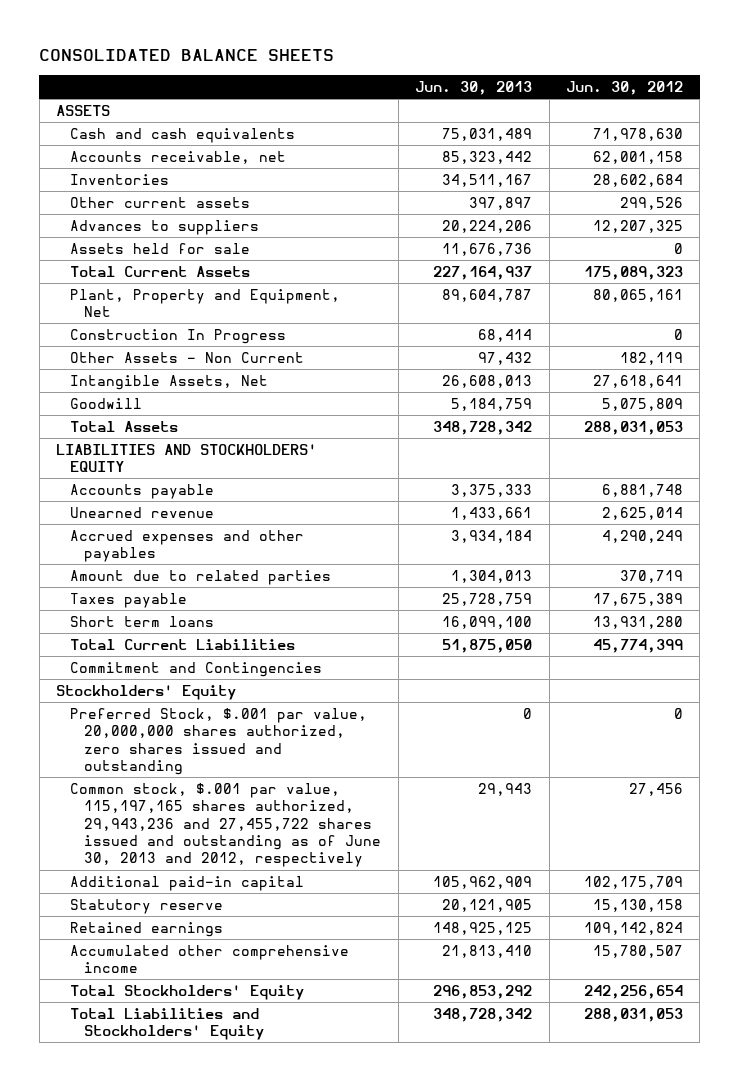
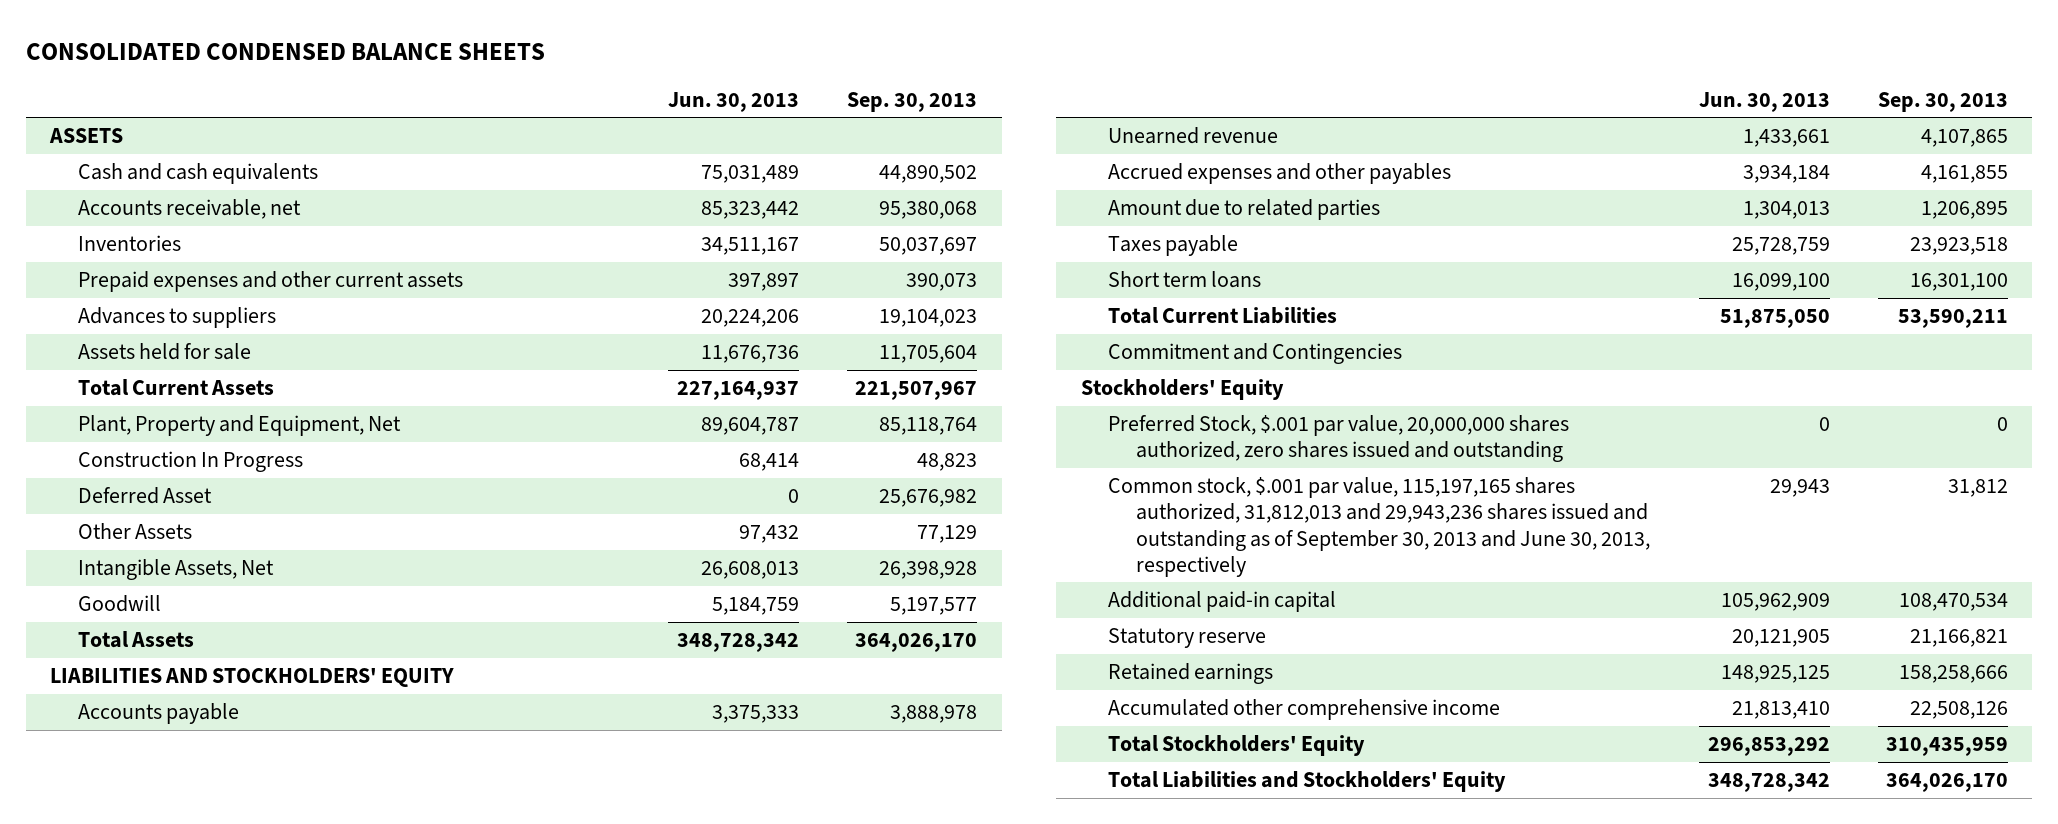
[39,48,335,61] CONSOLIDATED BALANCE SHEETS -> [25,42,545,60] CONSOLIDATED CONDENSED BALANCE SHEETS
[565,81,683,96] Jun. 30, 2012 -> none
none -> [847,91,978,112] Sep. 30, 2013
[70,196,251,208] Other current assets -> [77,271,463,293] Prepaid expenses and other current assets
none -> [77,487,212,505] Deferred Asset
[70,351,305,363] Other Assets - Non Current -> [77,523,192,540] Other Assets
[70,782,382,868] Common stock, $.001 par value, 115,197,165 shares authorized, 29,943,236 and 27,455,722 shares issued and outstanding as of June 30, 2013 and 2012, respectively -> [1108,477,1651,577] Common stock, $.001 par value, 115,197,165 shares authorized, 31,812,013 and 29,943,236 shares issued and outstanding as of September 30, 2013 and June 30, 2013, respectively

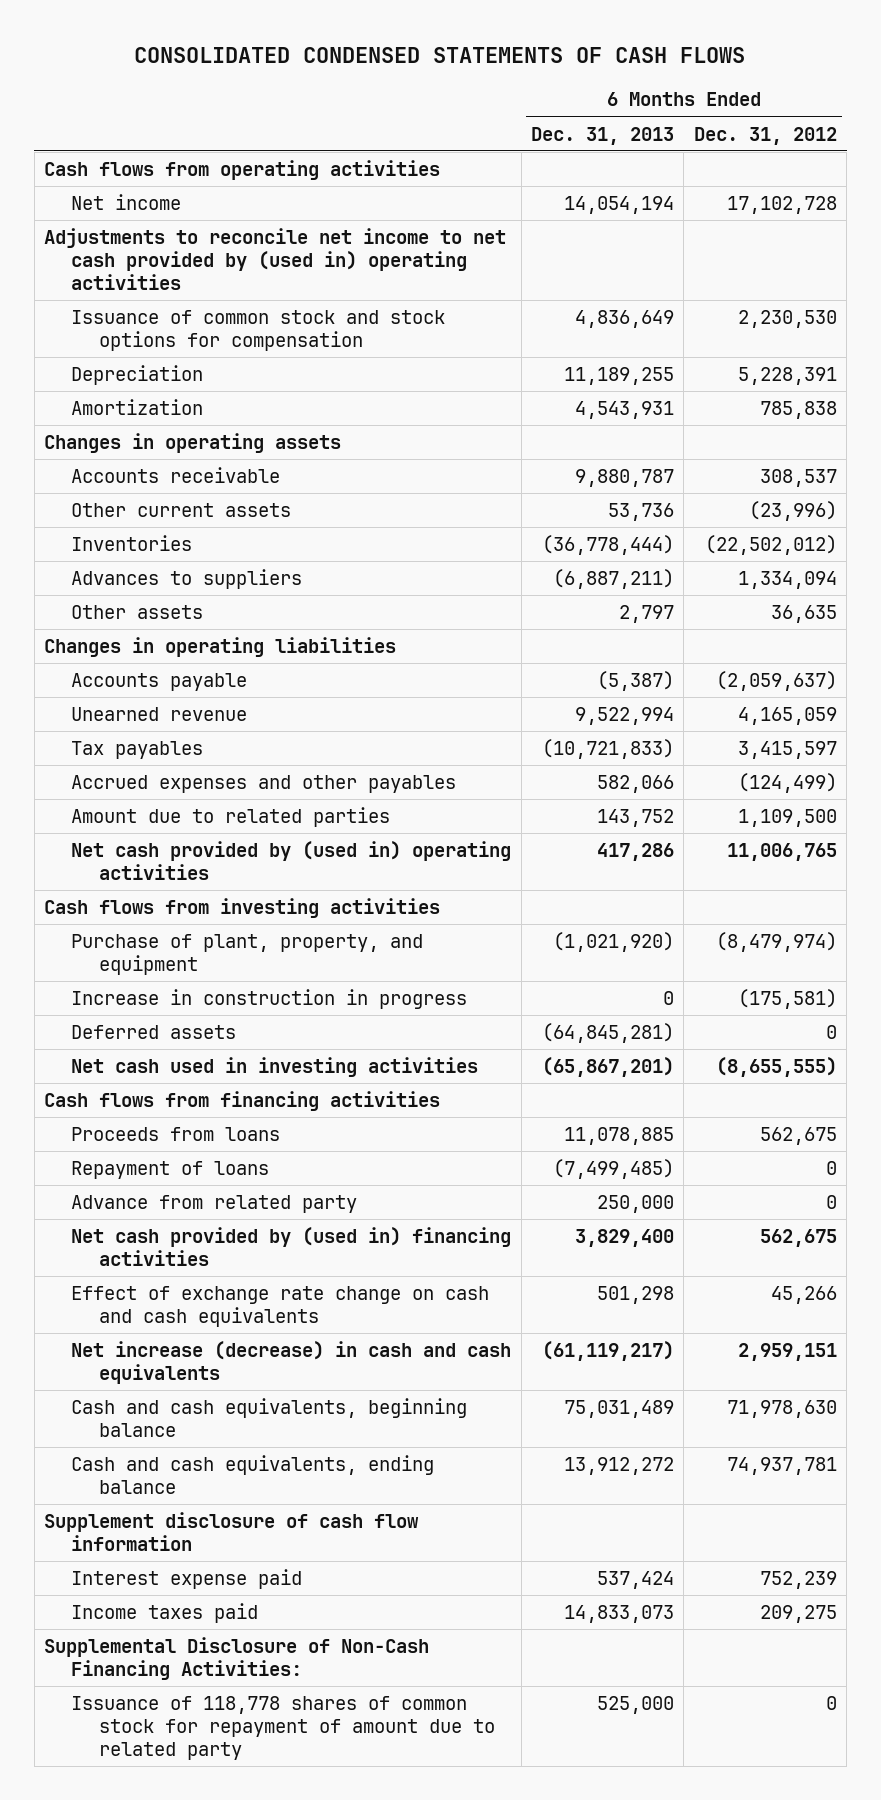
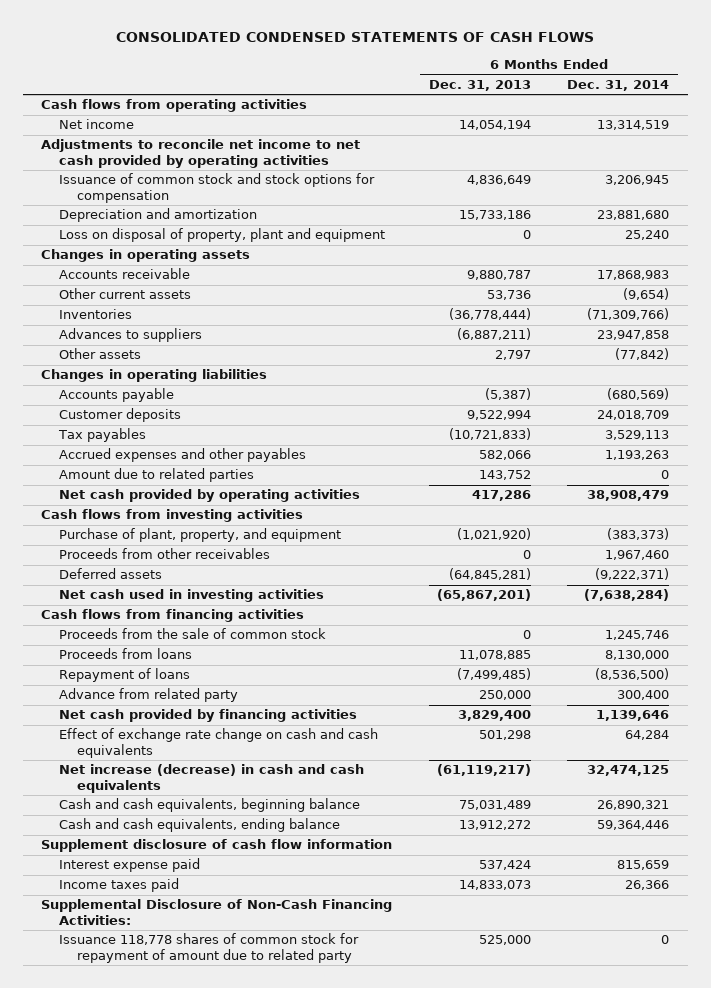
[693,126,837,145] Dec. 31, 2012 -> none
none -> [567,79,670,91] Dec. 31, 2014
[44,228,507,290] Adjustments to reconcile net income to net cash provided by (used in) operating activities -> [41,139,361,168] Adjustments to reconcile net income to net cash provided by operating activities
[71,365,204,386] Depreciation -> none
[71,399,204,416] Amortization -> none
none -> [59,208,258,223] Depreciation and amortization
none -> [59,228,386,243] Loss on disposal of property, plant and equipment
[71,707,248,722] Unearned revenue -> [59,408,182,423] Customer deposits
[71,841,512,880] Net cash provided by (used in) operating activities -> [59,489,361,503] Net cash provided by operating activities
[71,989,468,1010] Increase in construction in progress -> none
none -> [59,548,271,560] Proceeds from other receivables
none -> [59,628,327,640] Proceeds from the sale of common stock
[71,1227,512,1266] Net cash provided by (used in) financing activities -> [59,709,358,723] Net cash provided by financing activities
[71,1696,495,1760] Issuance of 118,778 shares of common stock for repayment of amount due to related party -> [59,933,360,963] Issuance 118,778 shares of common stock for repayment of amount due to related party

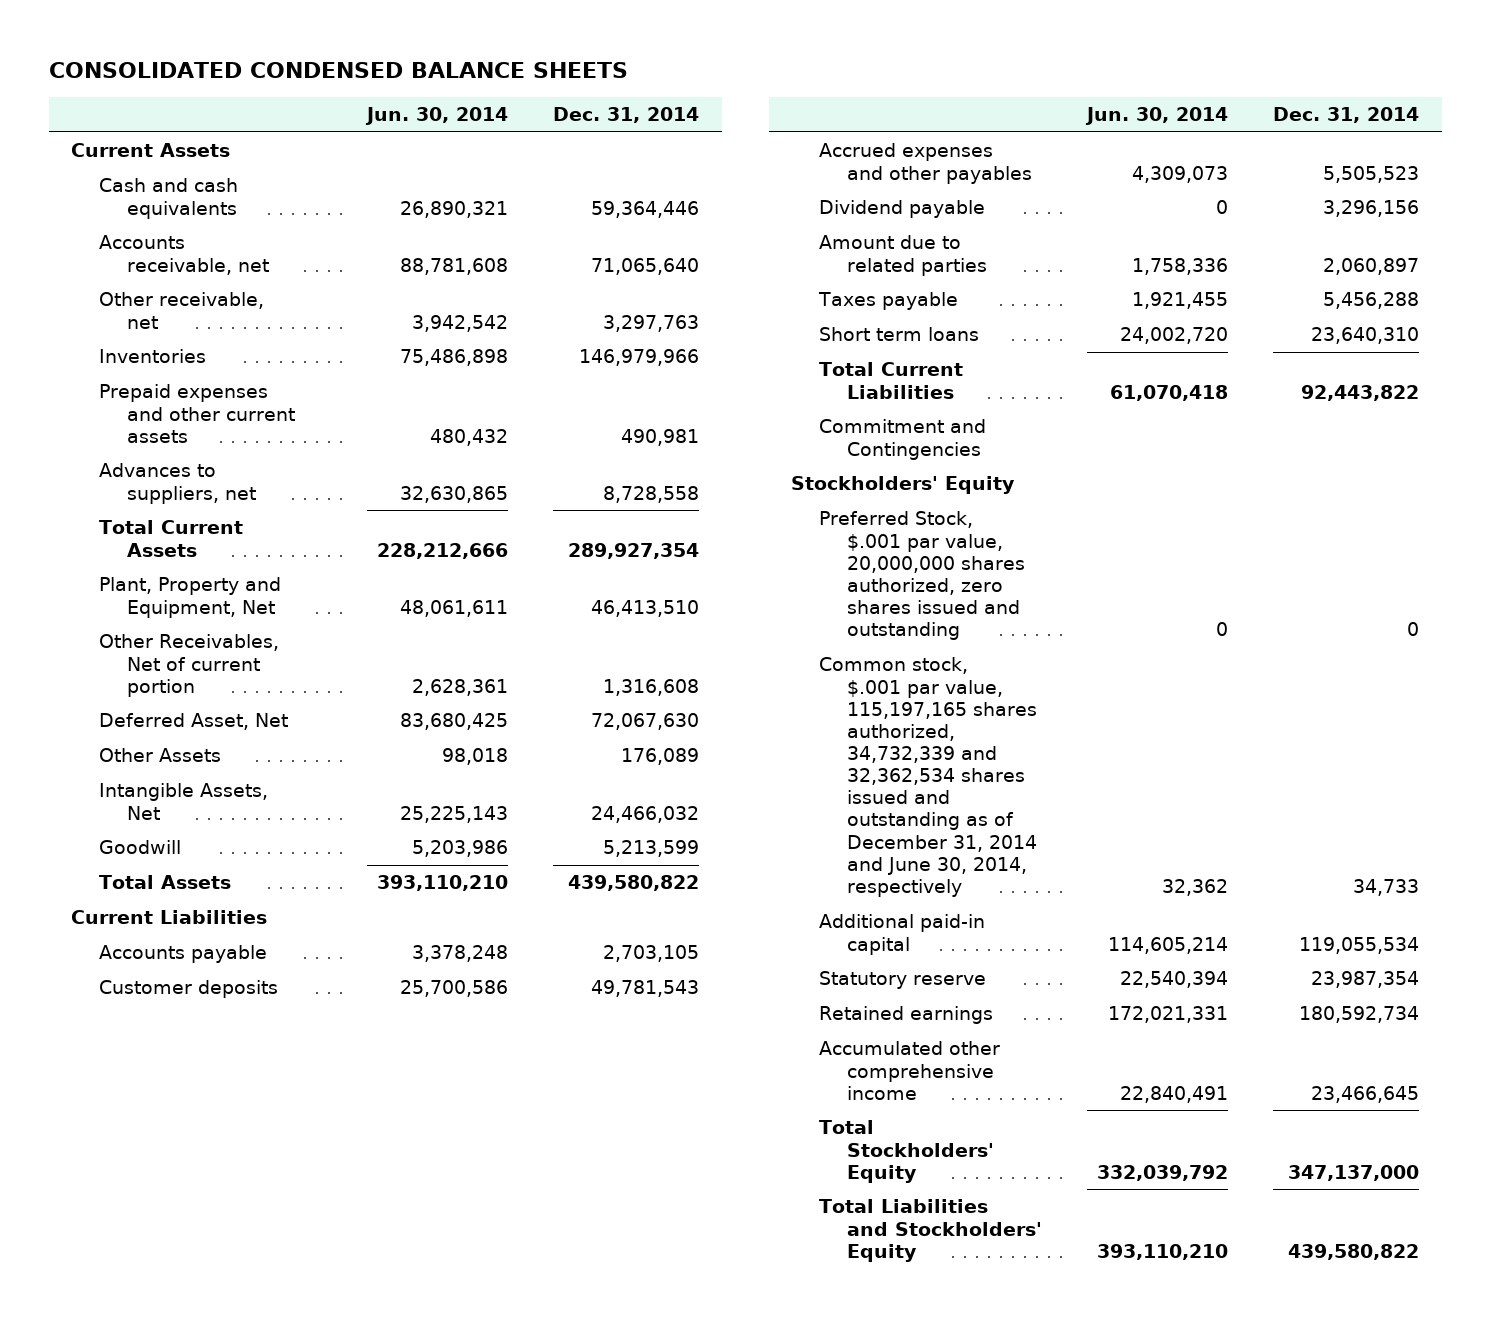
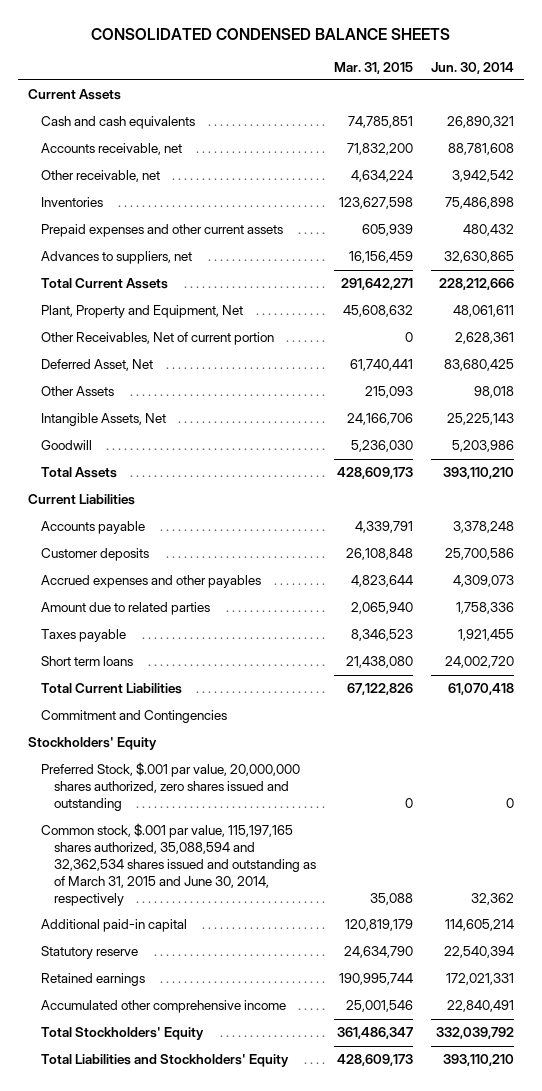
[553,107,700,124] Dec. 31, 2014 -> none
none -> [334,61,414,74] Mar. 31, 2015
[818,200,985,219] Dividend payable -> none
[818,657,1037,897] Common stock, $.001 par value, 115,197,165 shares authorized, 34,732,339 and 32,362,534 shares issued and outstanding as of December 31, 2014 and June 30, 2014, respectively -> [40,823,316,907] Common stock, $.001 par value, 115,197,165 shares authorized, 35,088,594 and 32,362,534 shares issued and outstanding as of March 31, 2015 and June 30, 2014, respectively

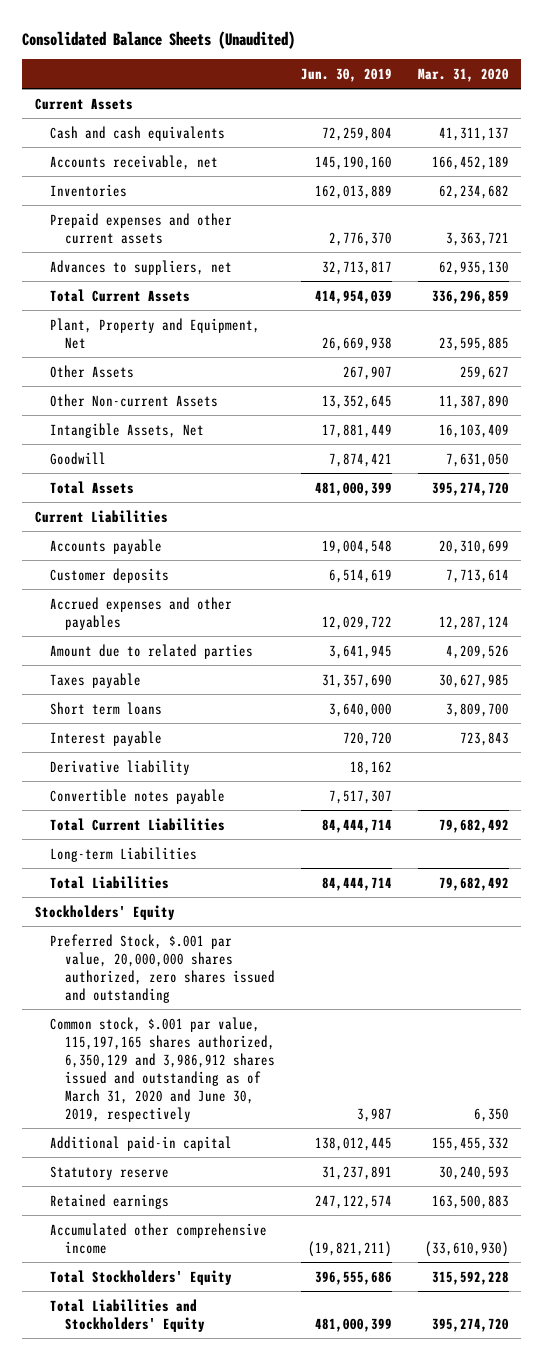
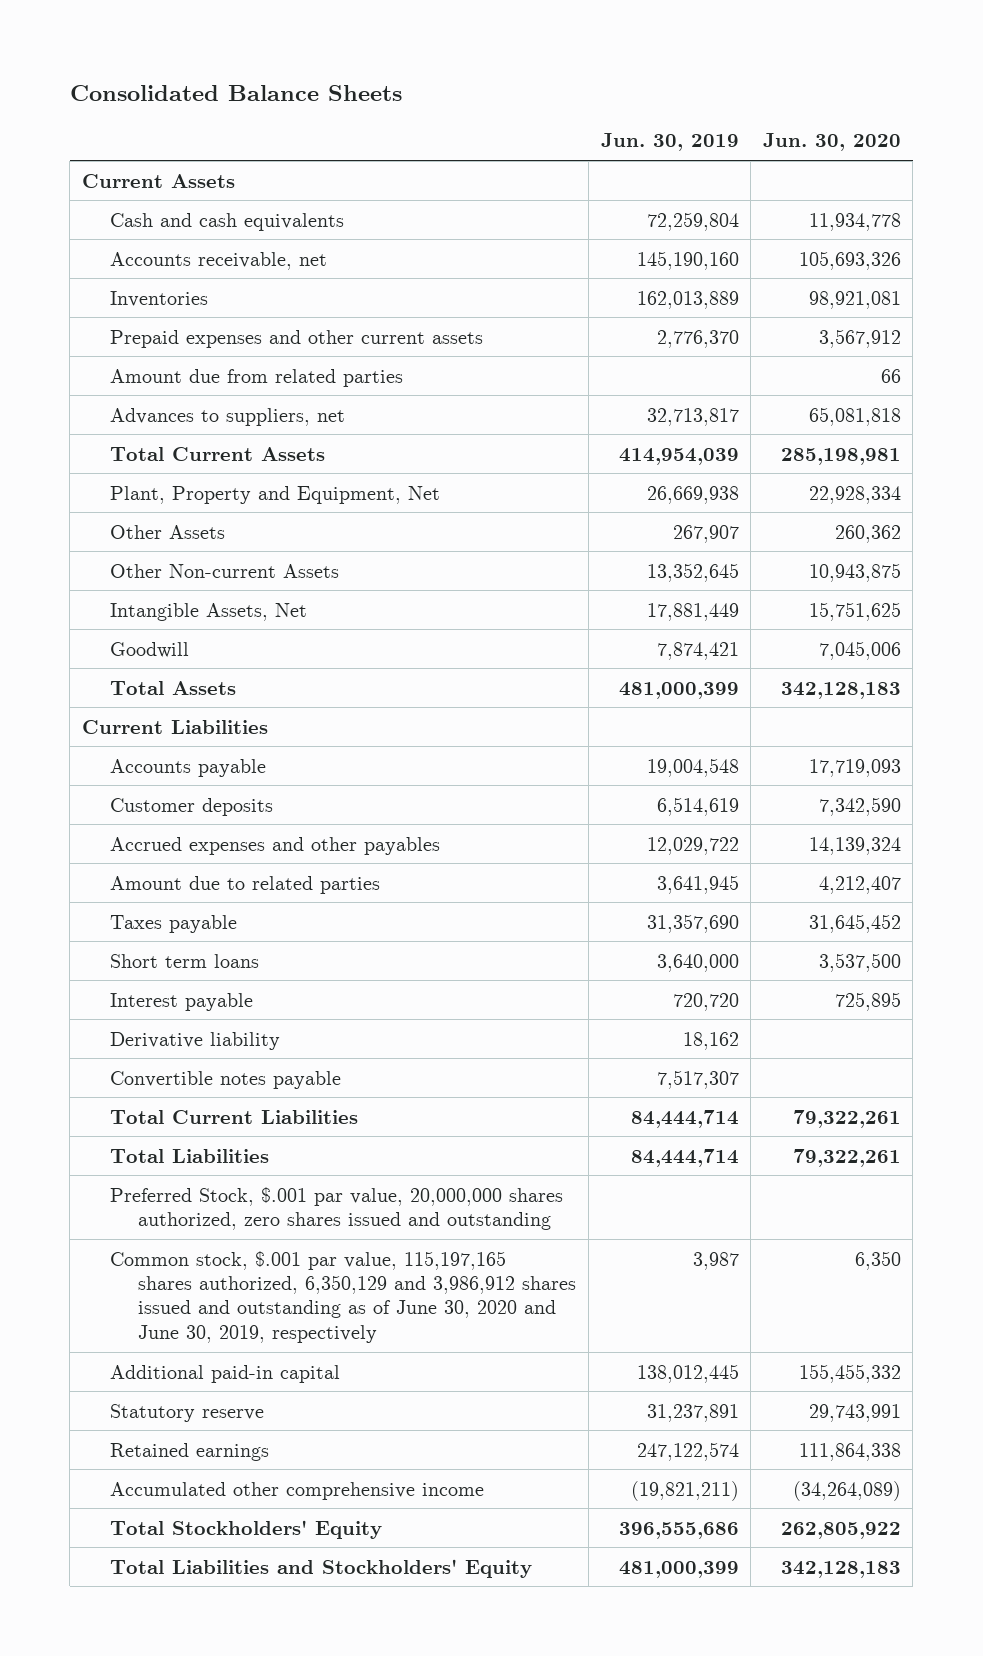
[22,30,296,49] Consolidated Balance Sheets (Unaudited) -> [69,84,402,101] Consolidated Balance Sheets
[417,67,509,82] Mar. 31, 2020 -> none
none -> [762,133,901,152] Jun. 30, 2020
none -> [110,368,404,387] Amount due from related parties
[49,846,197,862] Long-term Liabilities -> none
[34,904,175,920] Stockholders' Equity -> none
[49,1016,275,1123] Common stock, $.001 par value, 115,197,165 shares authorized, 6,350,129 and 3,986,912 shares issued and outstanding as of March 31, 2020 and June 30, 2019, respectively -> [110,1250,577,1343] Common stock, $.001 par value, 115,197,165 shares authorized, 6,350,129 and 3,986,912 shares issued and outstanding as of June 30, 2020 and June 30, 2019, respectively

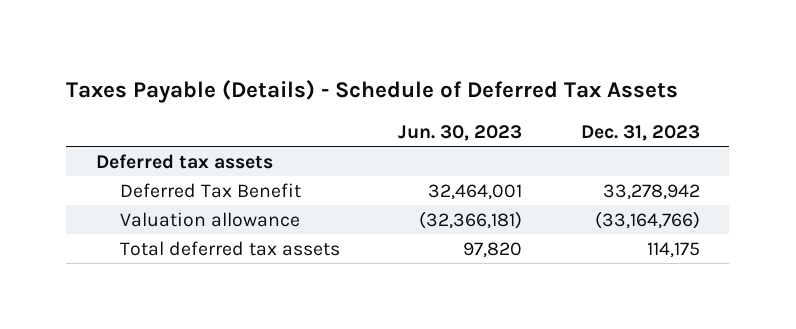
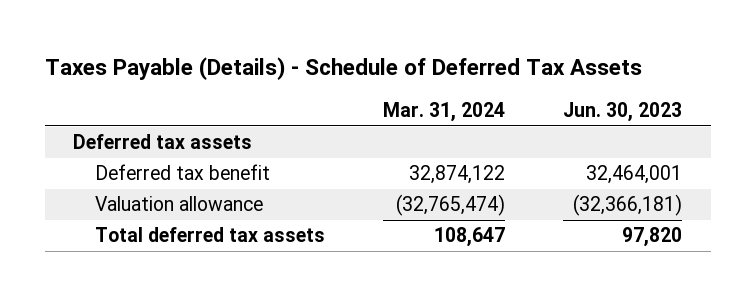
[580,124,700,141] Dec. 31, 2023 -> none
none -> [383,102,506,123] Mar. 31, 2024
[119,182,301,198] Deferred Tax Benefit -> [95,164,271,181] Deferred tax benefit

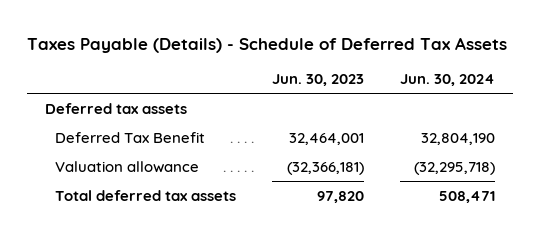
[383,102,506,123] Mar. 31, 2024 -> none
none -> [400,74,496,87] Jun. 30, 2024
[95,164,271,181] Deferred tax benefit -> [55,131,206,143] Deferred Tax Benefit

